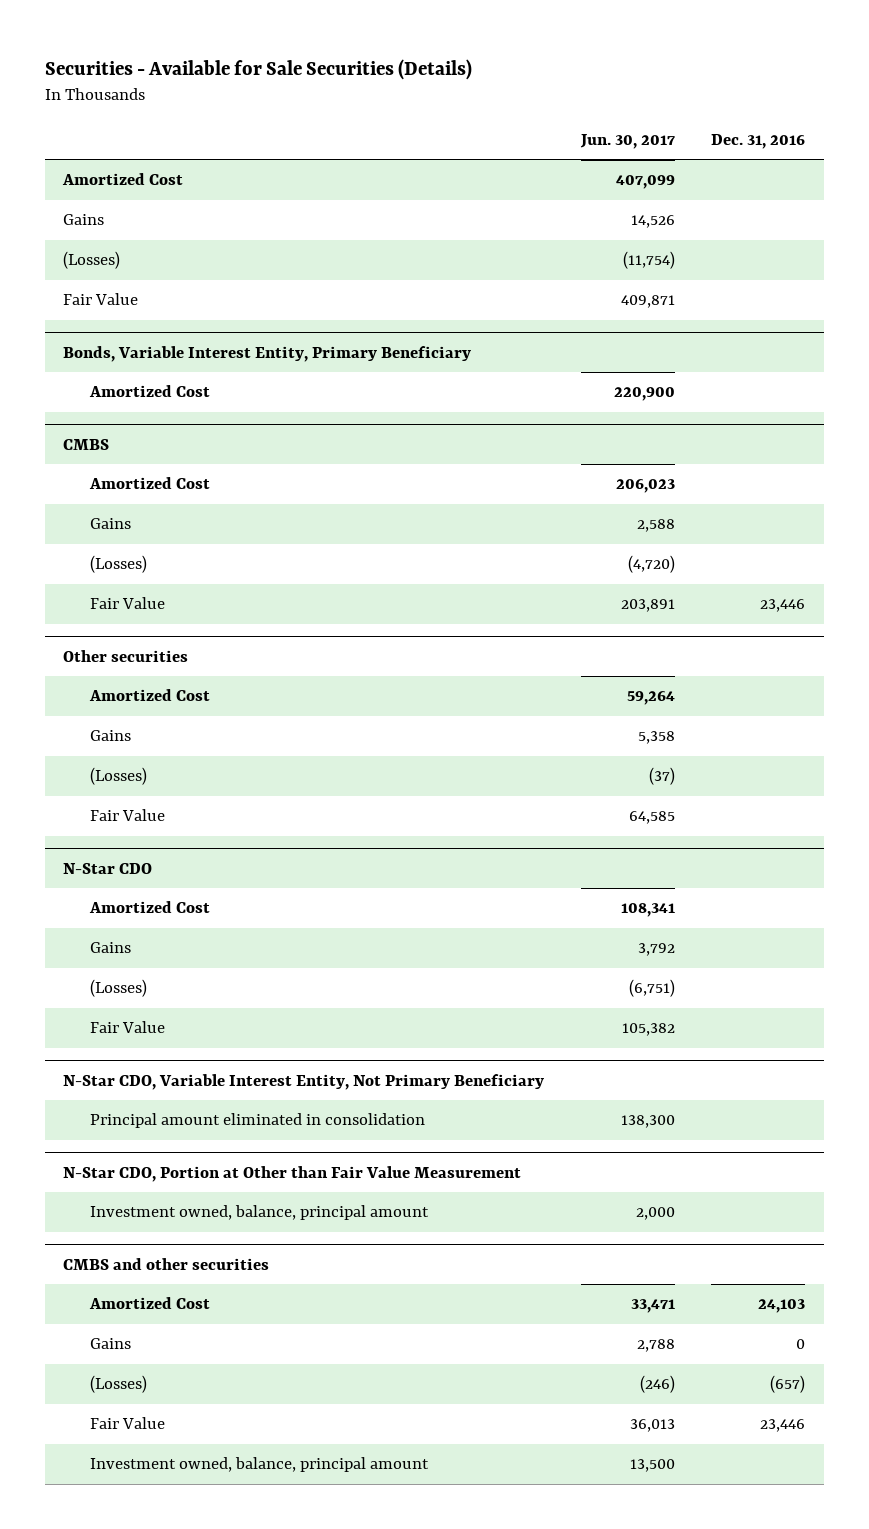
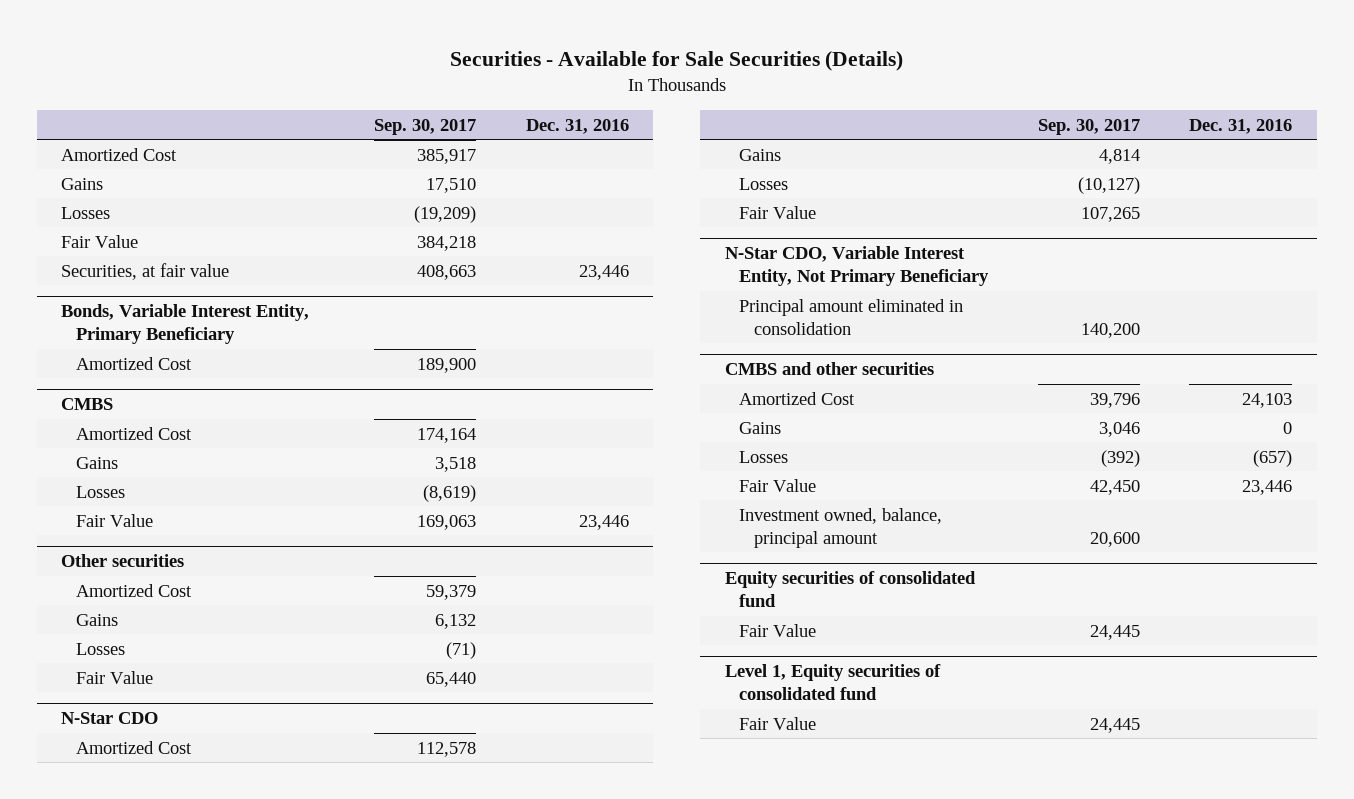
[579,133,675,149] Jun. 30, 2017 -> none
none -> [374,118,477,135] Sep. 30, 2017
[63,251,121,270] (Losses) -> [61,206,111,219] Losses
none -> [61,262,230,280] Securities, at fair value
[89,555,147,574] (Losses) -> [75,485,125,498] Losses
[89,767,147,786] (Losses) -> [75,642,125,655] Losses
[89,979,147,998] (Losses) -> [739,177,789,190] Losses
[63,1165,522,1182] N-Star CDO, Portion at Other than Fair Value Measurement -> none
[89,1205,429,1221] Investment owned, balance, principal amount -> none
[89,1375,147,1394] (Losses) -> [739,450,789,463] Losses
none -> [725,571,977,608] Equity securities of consolidated fund
none -> [739,623,817,637] Fair Value
none -> [725,664,942,701] Level 1, Equity securities of consolidated fund
none -> [739,716,817,730] Fair Value

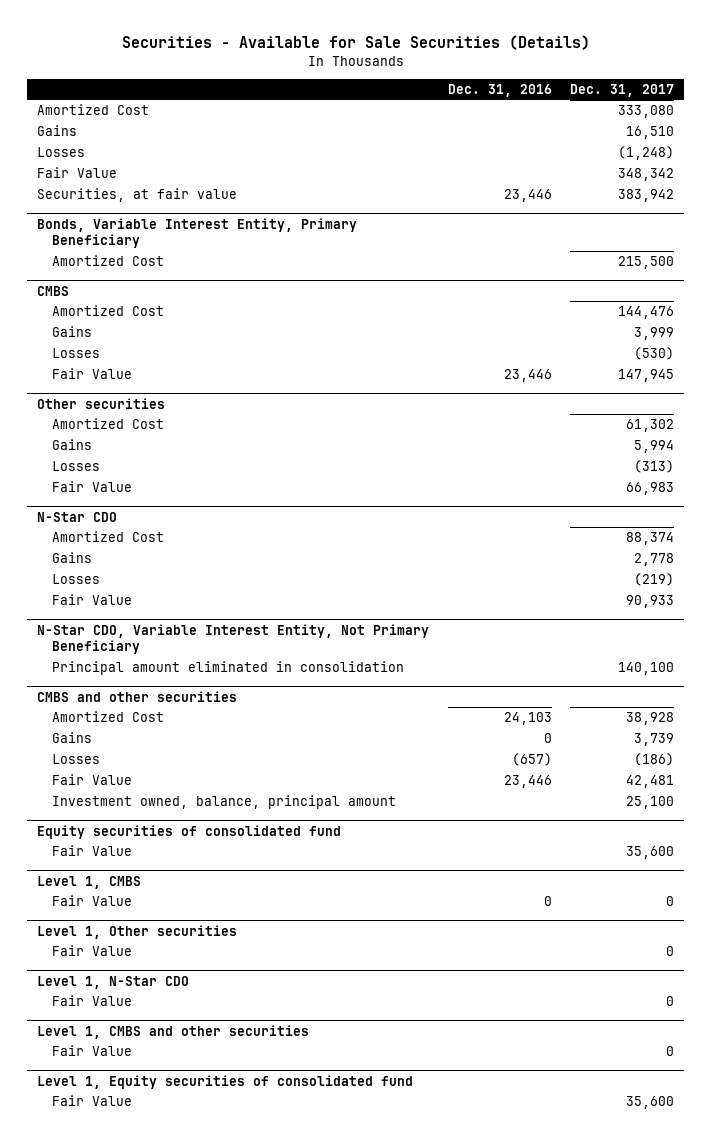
[374,118,477,135] Sep. 30, 2017 -> none
none -> [570,83,675,97] Dec. 31, 2017
none -> [36,875,141,889] Level 1, CMBS
none -> [51,895,132,907] Fair Value
none -> [36,924,237,939] Level 1, Other securities
none -> [51,945,132,957] Fair Value
none -> [36,975,189,989] Level 1, N-Star CDO
none -> [51,995,132,1007] Fair Value
none -> [36,1024,309,1039] Level 1, CMBS and other securities
none -> [51,1045,132,1057] Fair Value

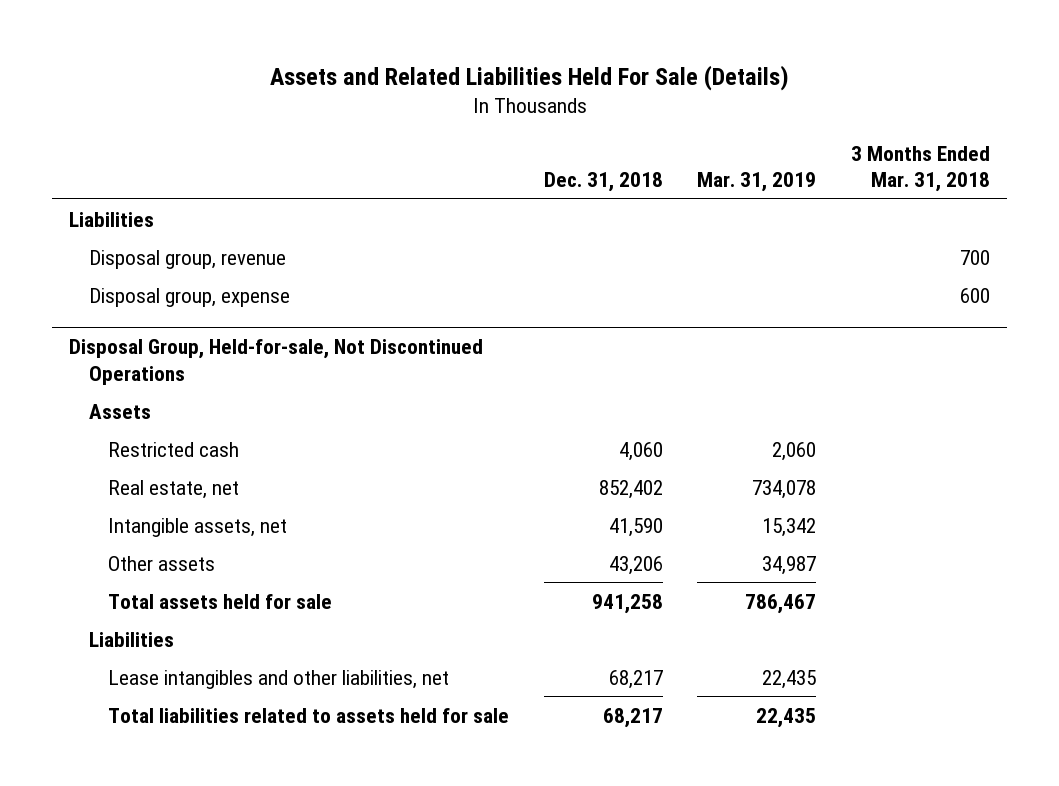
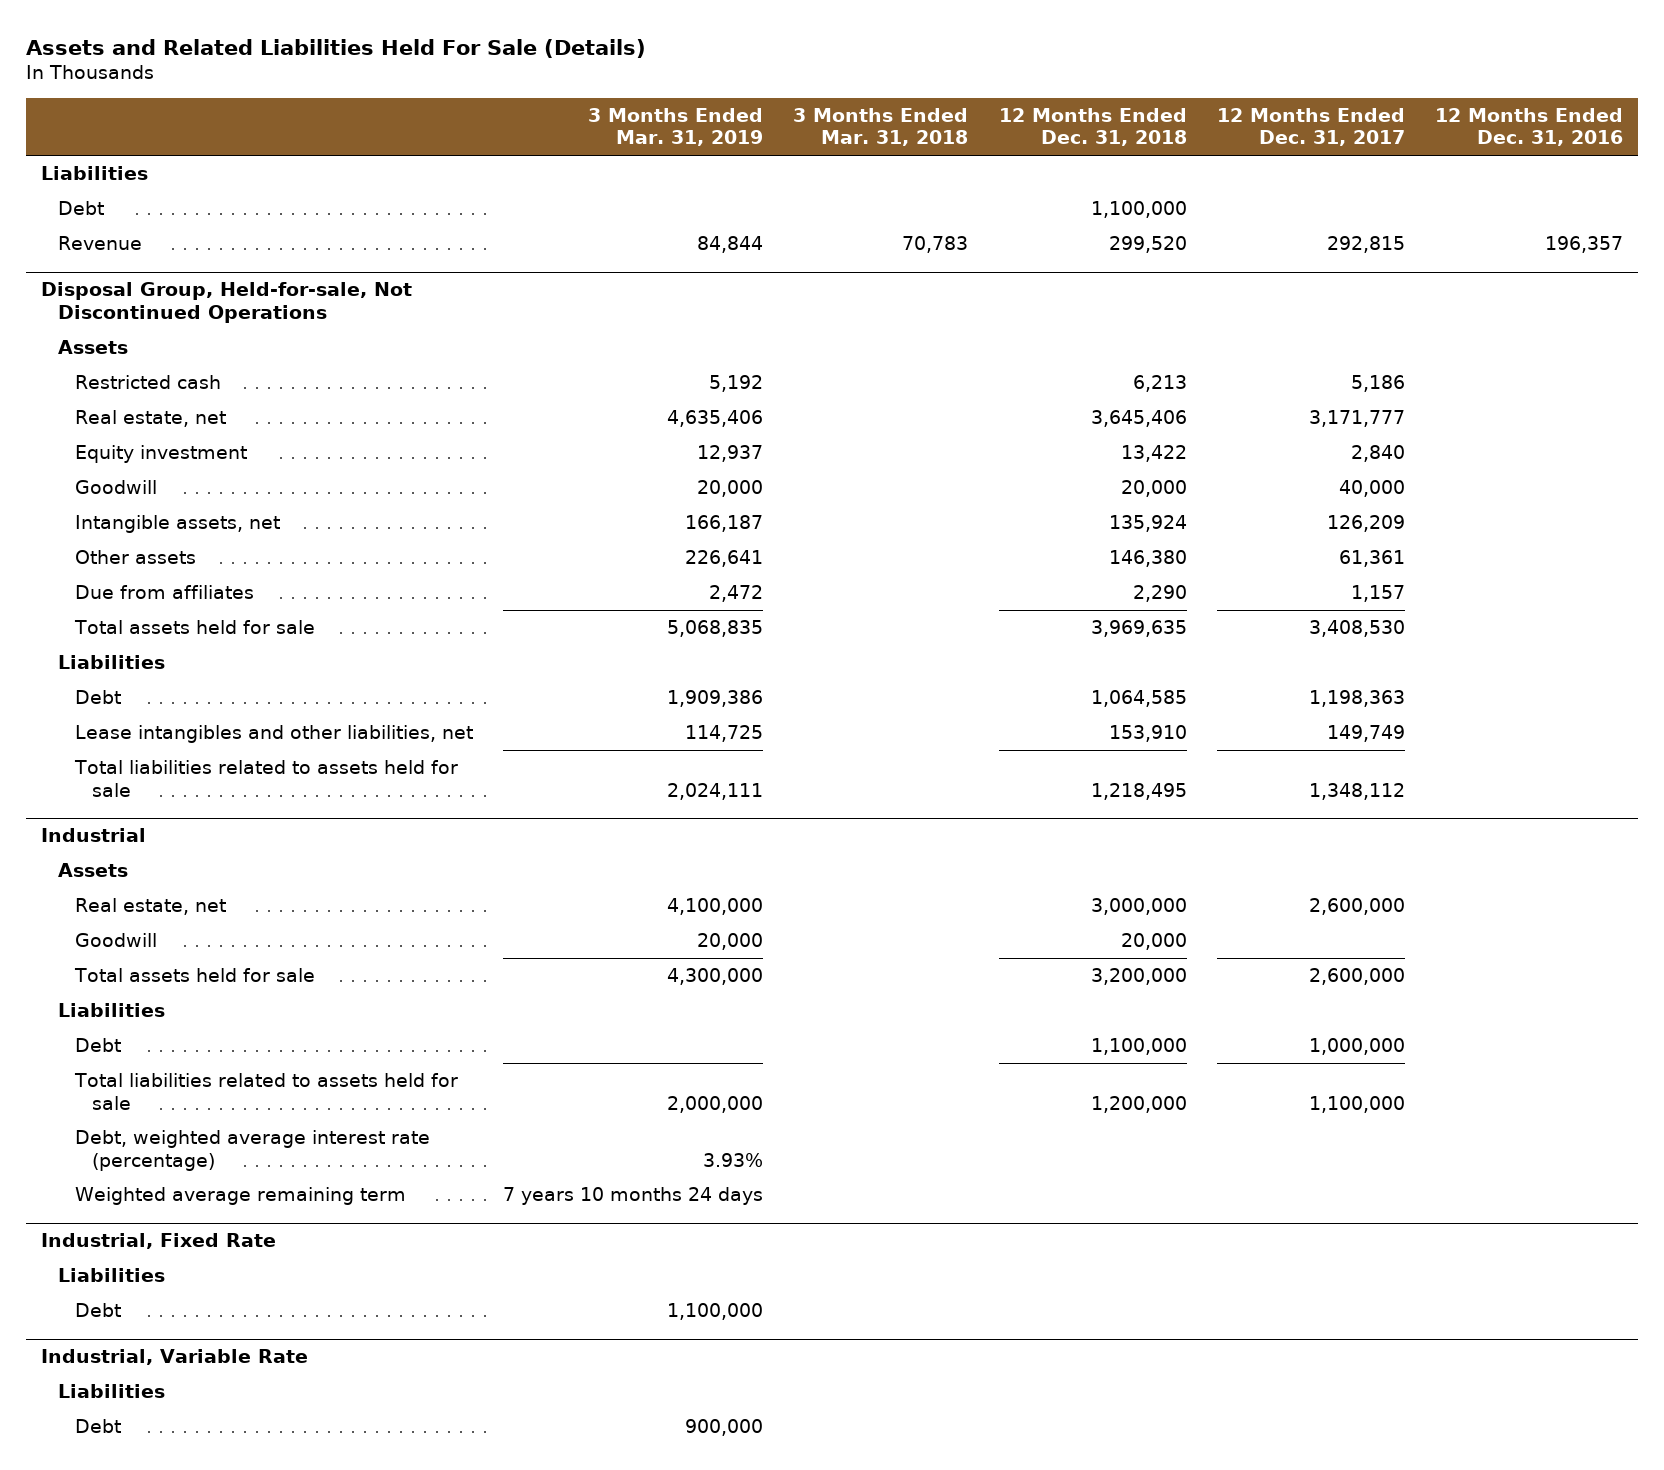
[543,172,663,193] Dec. 31, 2018 -> none
[697,172,817,193] Mar. 31, 2019 -> none
none -> [588,108,764,147] 3 Months Ended Mar. 31, 2019
none -> [998,108,1187,147] 12 Months Ended Dec. 31, 2018
none -> [1216,108,1405,147] 12 Months Ended Dec. 31, 2017
none -> [1435,108,1624,147] 12 Months Ended Dec. 31, 2016
[88,287,290,307] Disposal group, expense -> none
none -> [58,201,105,216] Debt
[88,249,286,269] Disposal group, revenue -> [58,236,143,251] Revenue
[959,249,990,265] 700 -> [902,236,969,254] 70,783
none -> [74,445,247,464] Equity investment
none -> [74,480,157,495] Goodwill
none -> [74,585,254,600] Due from affiliates
none -> [74,690,121,705] Debt
none -> [41,828,147,843] Industrial
none -> [58,863,129,878] Assets
none -> [74,898,226,916] Real estate, net
none -> [74,933,157,948] Goodwill
none -> [73,968,315,983] Total assets held for sale
none -> [58,1003,166,1018] Liabilities
none -> [74,1038,121,1053] Debt
none -> [73,1073,458,1110] Total liabilities related to assets held for sale
none -> [74,1130,430,1171] Debt, weighted average interest rate (percentage)
none -> [74,1187,406,1206] Weighted average remaining term
none -> [41,1233,277,1250] Industrial, Fixed Rate
none -> [58,1268,166,1283] Liabilities
none -> [74,1303,121,1318] Debt
none -> [41,1349,309,1366] Industrial, Variable Rate
none -> [58,1384,166,1399] Liabilities
none -> [74,1419,121,1434] Debt

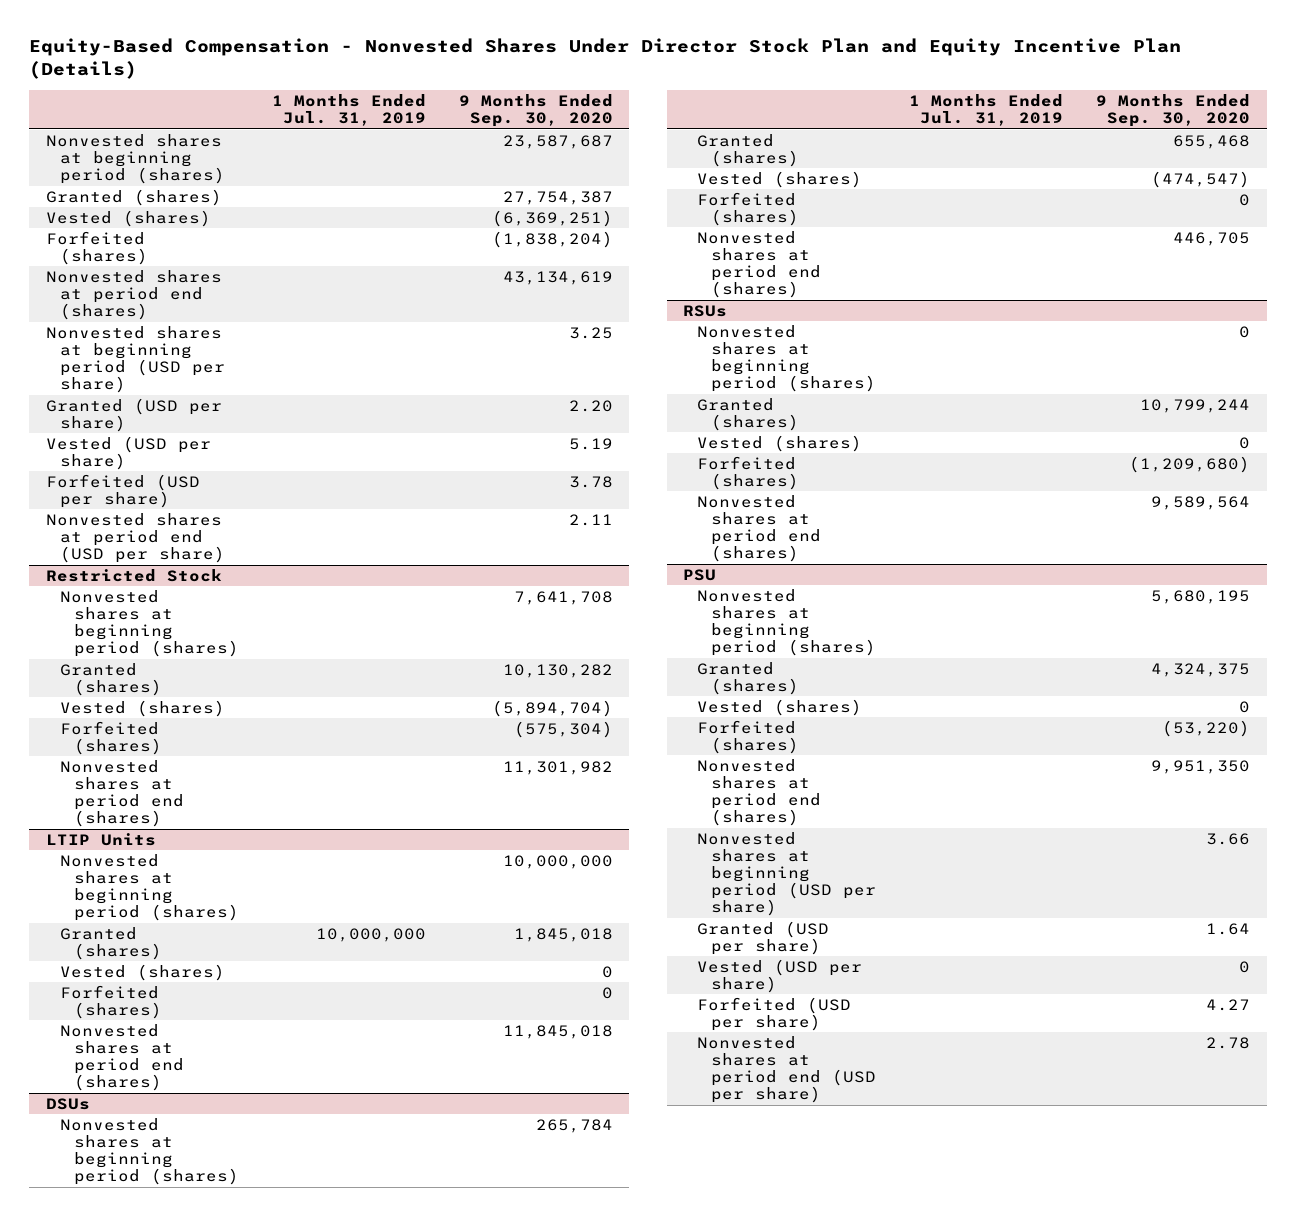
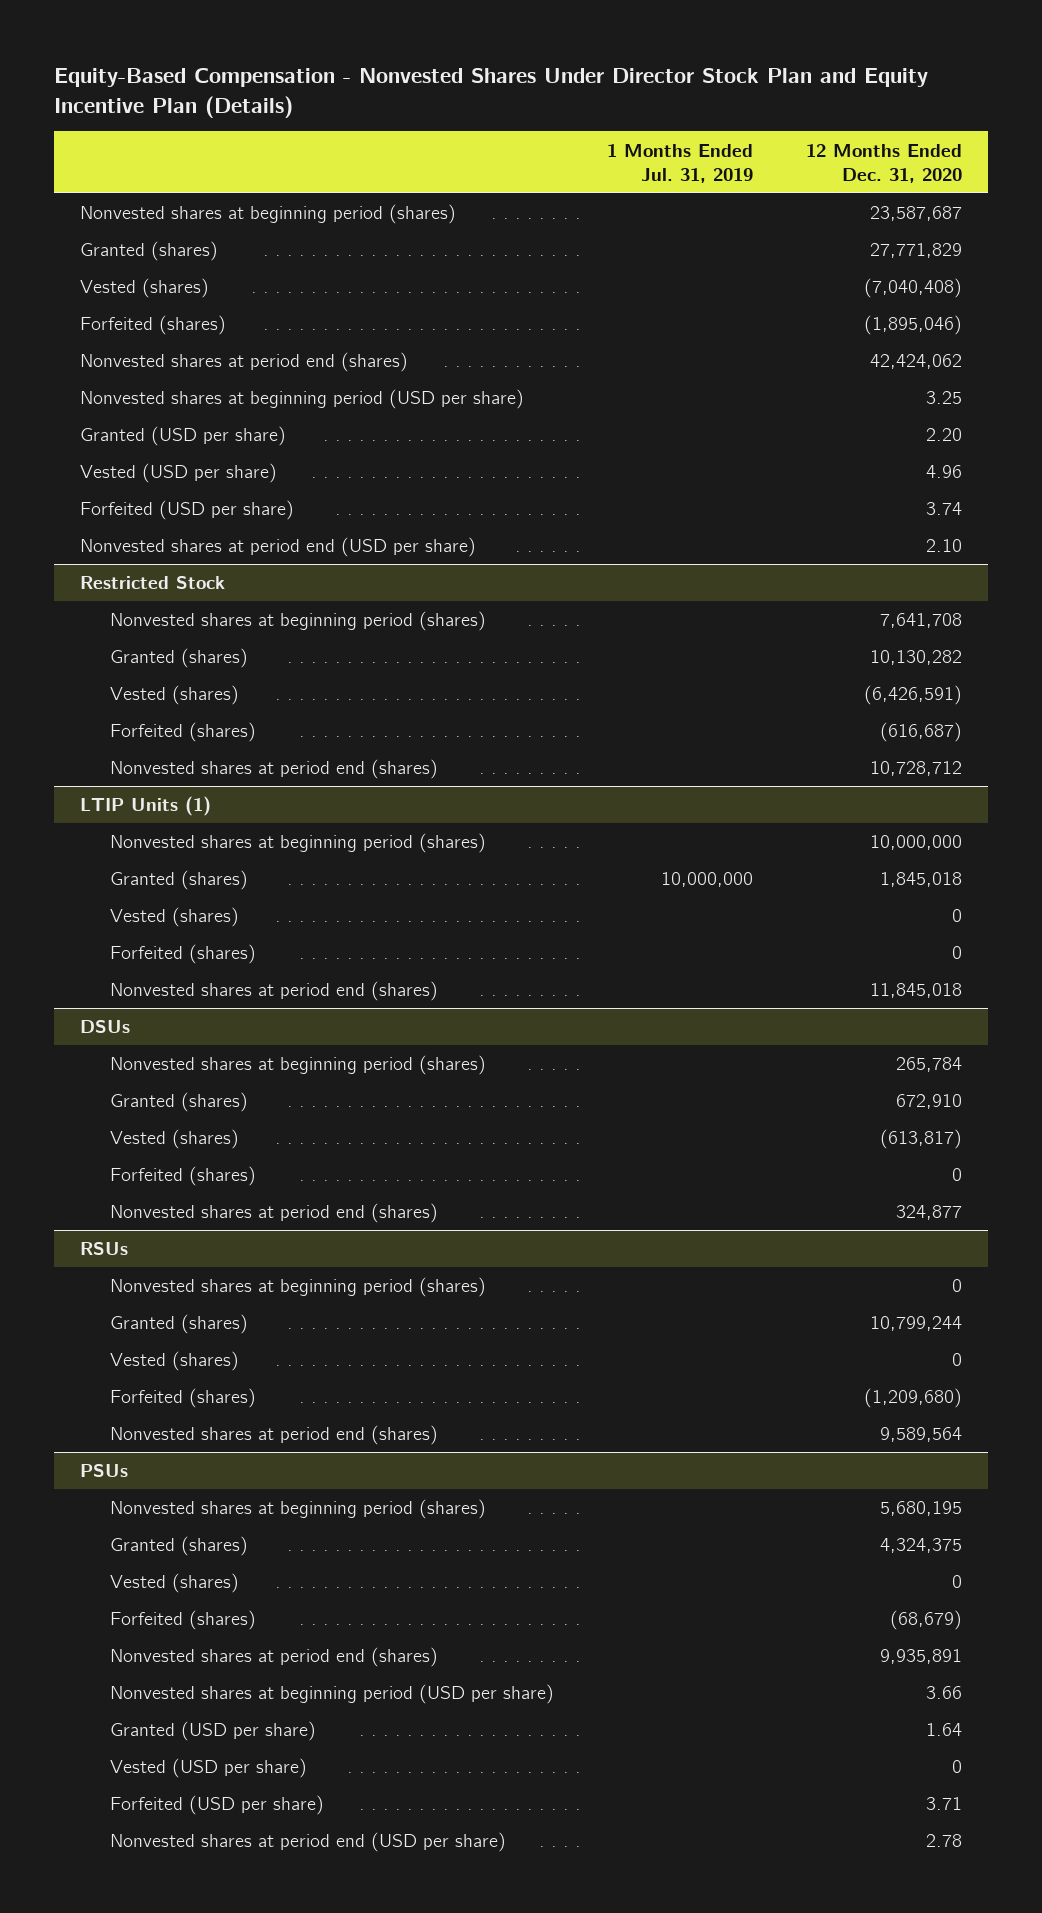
[458,93,613,128] 9 Months Ended Sep. 30, 2020 -> none
none -> [805,143,962,183] 12 Months Ended Dec. 31, 2020
[45,832,156,846] LTIP Units -> [80,796,212,817] LTIP Units (1)
[683,568,717,581] PSU -> [80,1464,129,1478] PSUs

